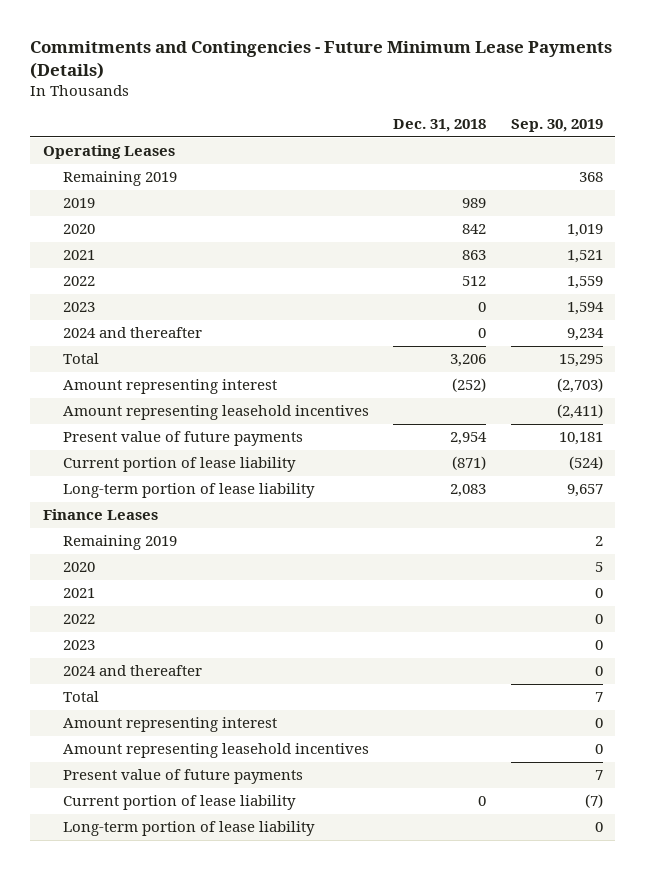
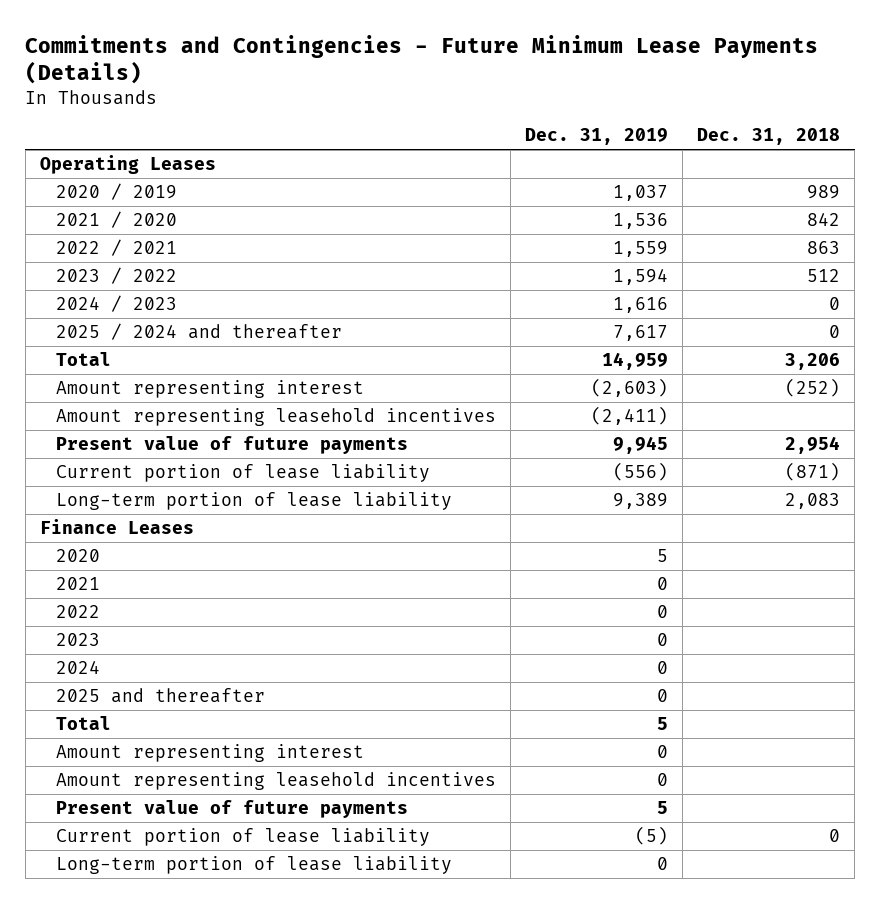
[510,119,603,133] Sep. 30, 2019 -> none
none -> [525,128,669,146] Dec. 31, 2019
[62,171,177,187] Remaining 2019 -> none
[62,198,95,209] 2019 -> [55,183,177,201] 2020 / 2019
[62,224,95,235] 2020 -> [55,211,177,229] 2021 / 2020
[62,250,95,261] 2021 -> [55,239,177,257] 2022 / 2021
[62,276,95,287] 2022 -> [55,267,177,285] 2023 / 2022
[62,302,95,313] 2023 -> [55,295,177,313] 2024 / 2023
[62,327,202,339] 2024 and thereafter -> [55,323,342,341] 2025 / 2024 and thereafter
[62,535,177,551] Remaining 2019 -> none
none -> [55,660,100,675] 2024
[62,665,202,677] 2024 and thereafter -> [55,688,265,704] 2025 and thereafter

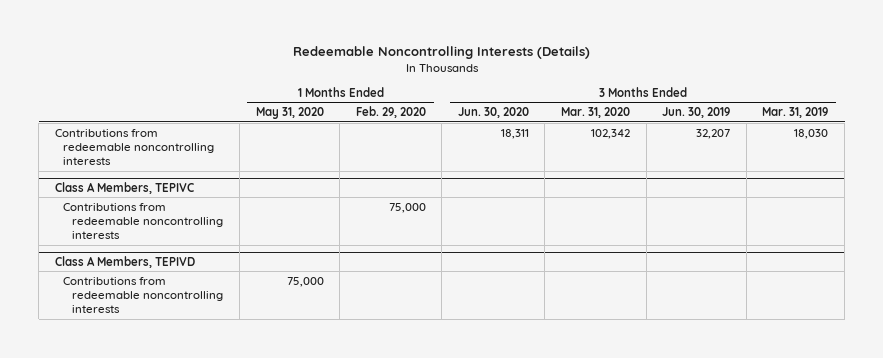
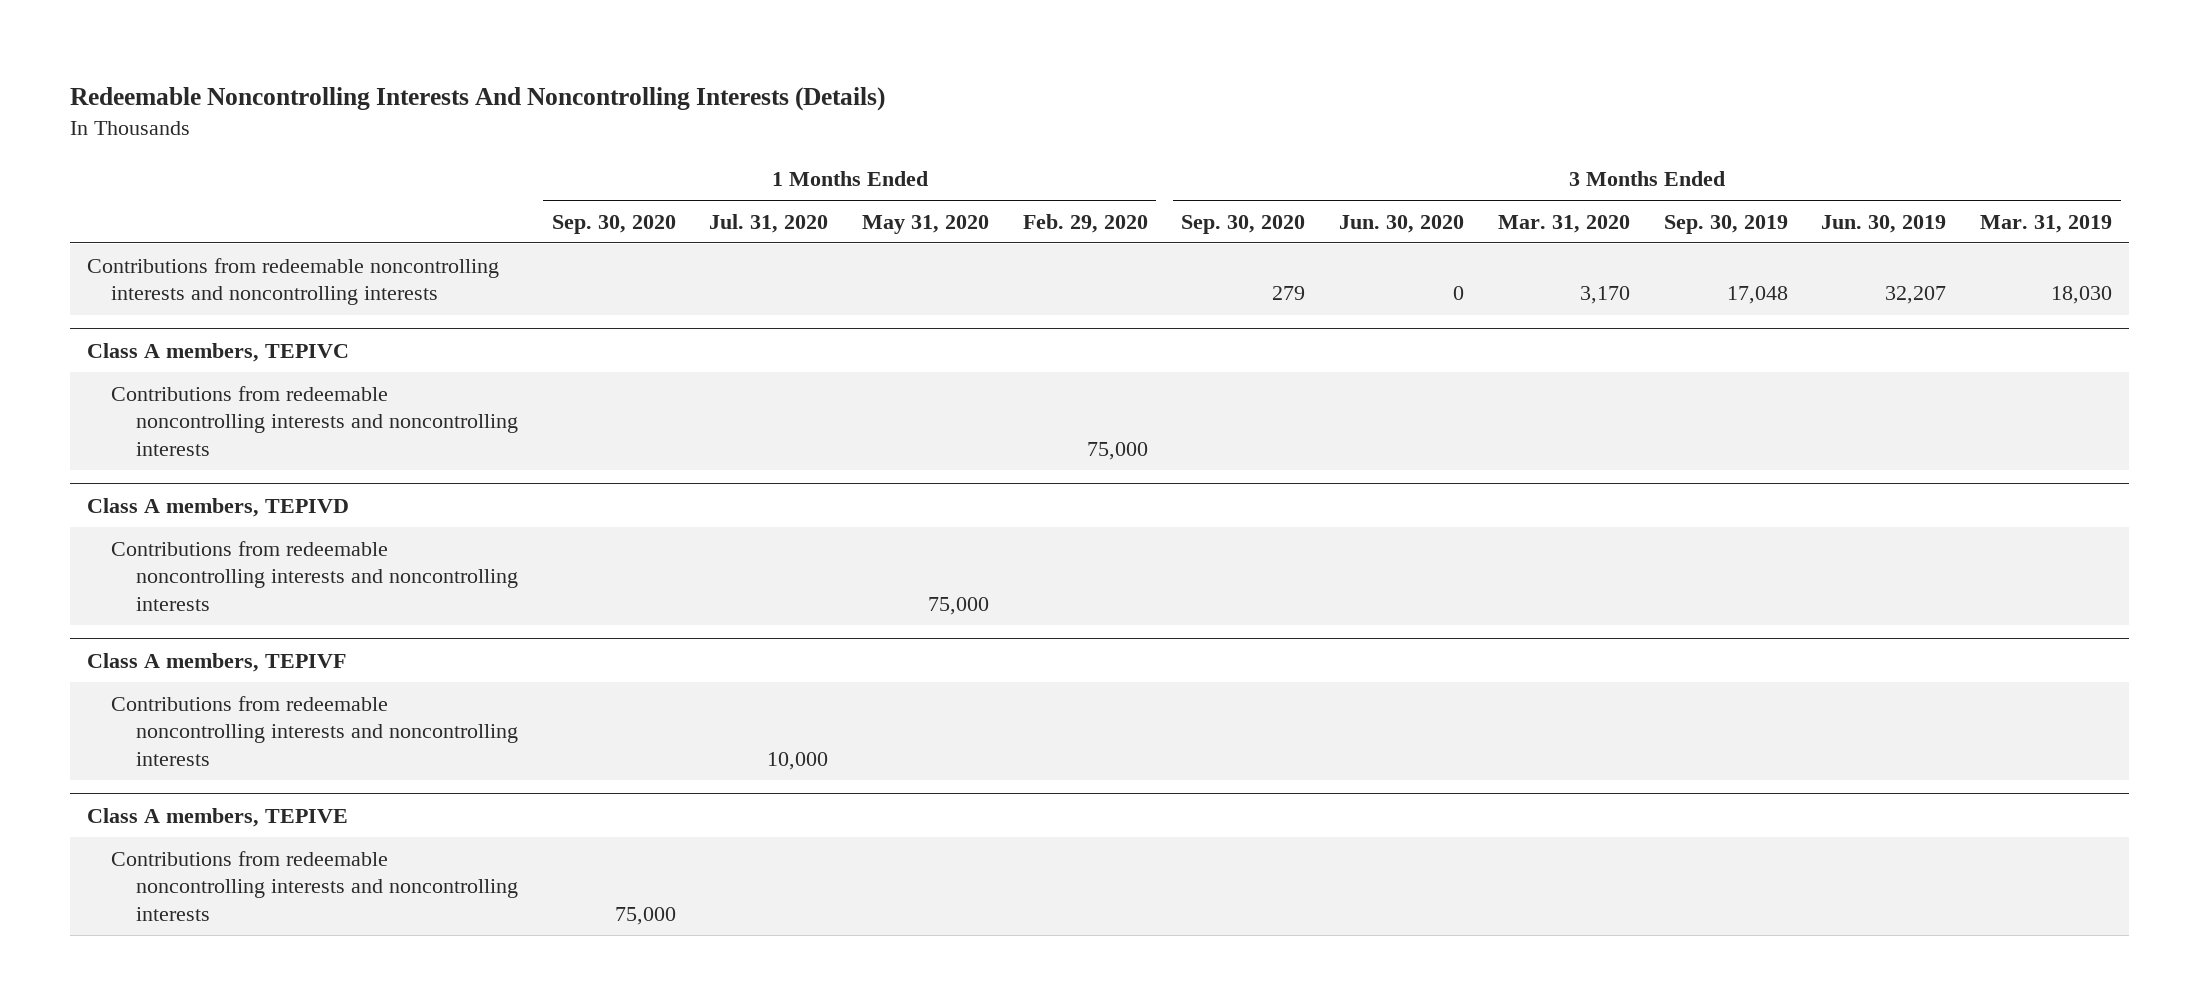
[292,46,590,60] Redeemable Noncontrolling Interests (Details) -> [70,86,886,111] Redeemable Noncontrolling Interests And Noncontrolling Interests (Details)
none -> [551,214,676,234] Sep. 30, 2020
none -> [709,213,829,233] Jul. 31, 2020
none -> [1181,214,1306,234] Sep. 30, 2020
none -> [1663,214,1788,234] Sep. 30, 2019
[54,128,215,166] Contributions from redeemable noncontrolling interests -> [87,257,500,306] Contributions from redeemable noncontrolling interests and noncontrolling interests
[500,128,529,139] 18,311 -> [1453,286,1465,301] 0
[591,128,631,139] 102,342 -> [1579,286,1630,305] 3,170
[54,181,194,194] Class A Members, TEPIVC -> [87,342,350,362] Class A members, TEPIVC
[63,202,224,240] Contributions from redeemable noncontrolling interests -> [111,385,518,456] Contributions from redeemable noncontrolling interests and noncontrolling interests
[54,255,195,268] Class A Members, TEPIVD -> [87,497,350,517] Class A members, TEPIVD
[63,276,224,314] Contributions from redeemable noncontrolling interests -> [111,540,518,611] Contributions from redeemable noncontrolling interests and noncontrolling interests
none -> [87,652,347,672] Class A members, TEPIVF
none -> [111,695,518,766] Contributions from redeemable noncontrolling interests and noncontrolling interests
none -> [87,807,349,827] Class A members, TEPIVE
none -> [111,850,518,921] Contributions from redeemable noncontrolling interests and noncontrolling interests

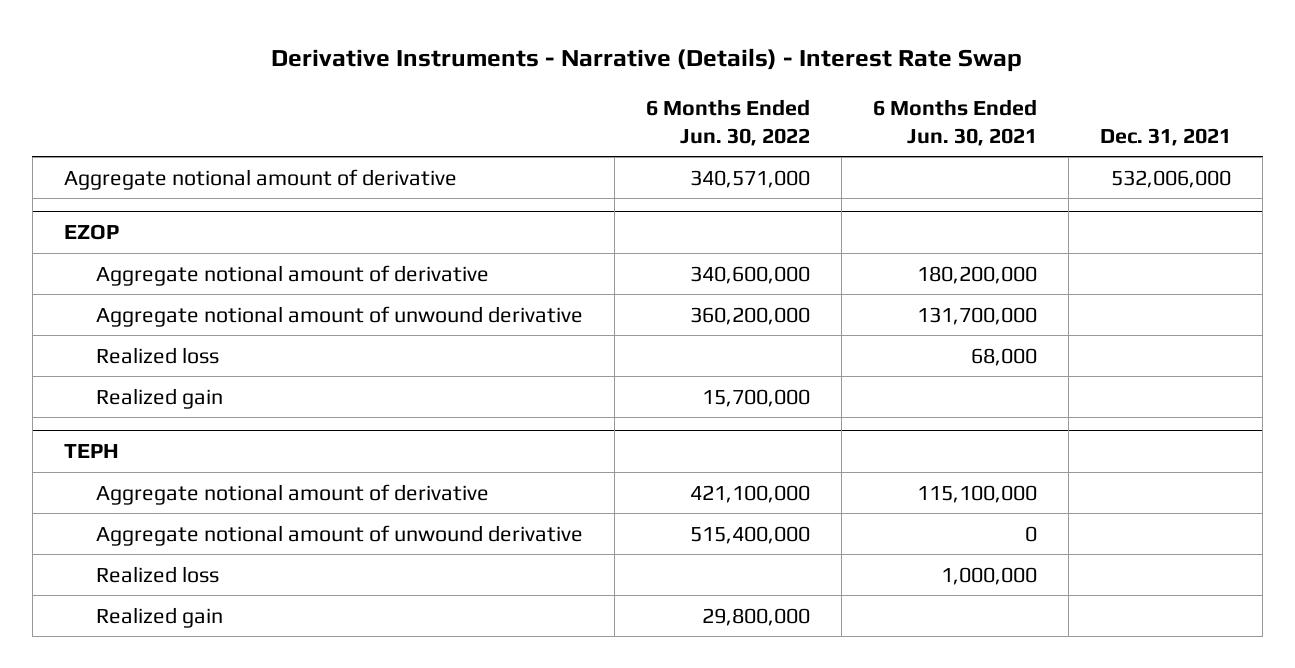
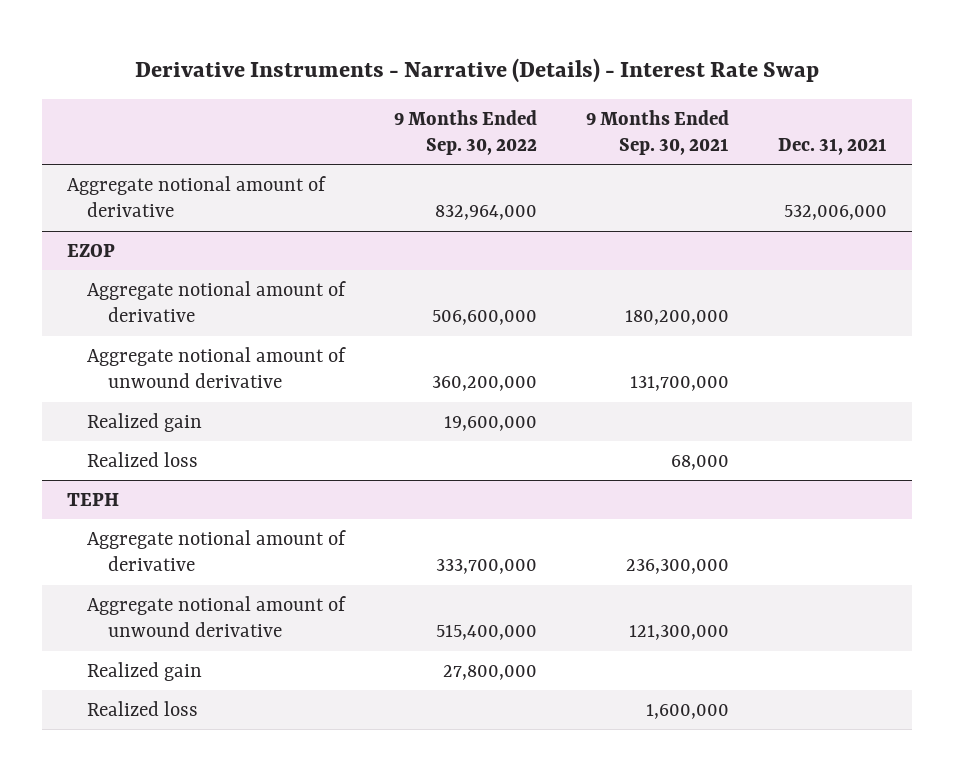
[645,98,810,146] 6 Months Ended Jun. 30, 2022 -> none
[872,98,1037,146] 6 Months Ended Jun. 30, 2021 -> none
none -> [394,109,538,155] 9 Months Ended Sep. 30, 2022
none -> [586,109,730,155] 9 Months Ended Sep. 30, 2021
[95,346,219,364] Realized loss -> [87,451,199,467] Realized loss
[95,565,219,583] Realized loss -> [87,700,199,716] Realized loss

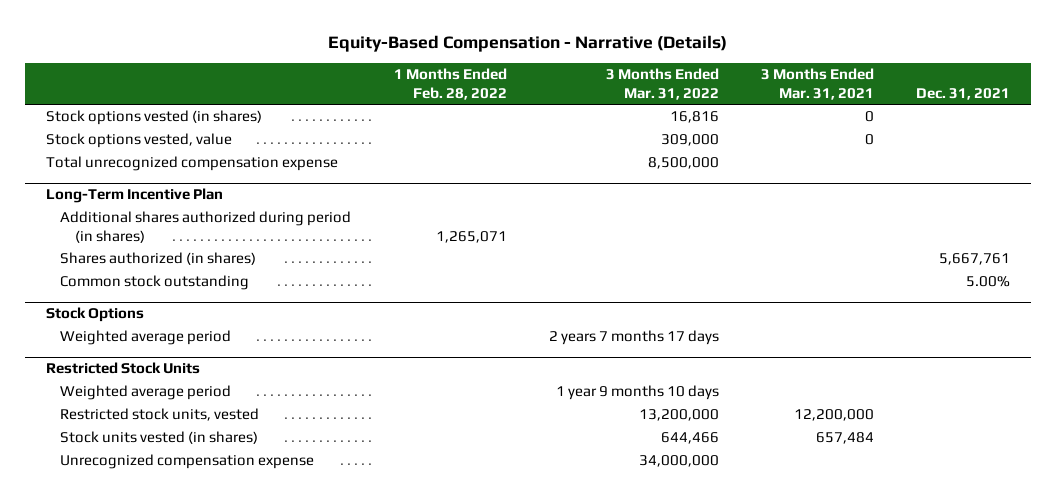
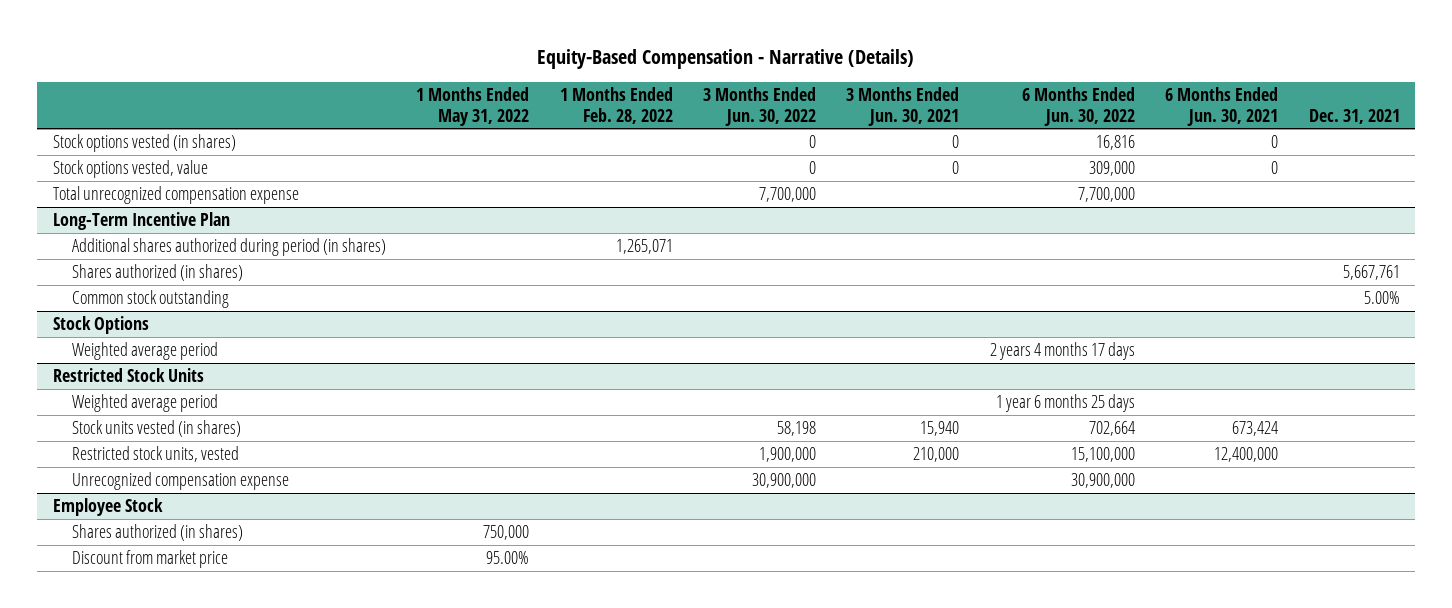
[605,68,719,100] 3 Months Ended Mar. 31, 2022 -> none
[760,68,874,100] 3 Months Ended Mar. 31, 2021 -> none
none -> [416,86,530,126] 1 Months Ended May 31, 2022
none -> [702,86,816,126] 3 Months Ended Jun. 30, 2022
none -> [846,86,960,126] 3 Months Ended Jun. 30, 2021
none -> [1021,86,1135,126] 6 Months Ended Jun. 30, 2022
none -> [1165,86,1279,126] 6 Months Ended Jun. 30, 2021
[60,408,260,422] Restricted stock units, vested -> [71,446,239,463] Restricted stock units, vested
none -> [52,498,163,517] Employee Stock
none -> [71,524,243,542] Shares authorized (in shares)
none -> [71,550,228,569] Discount from market price

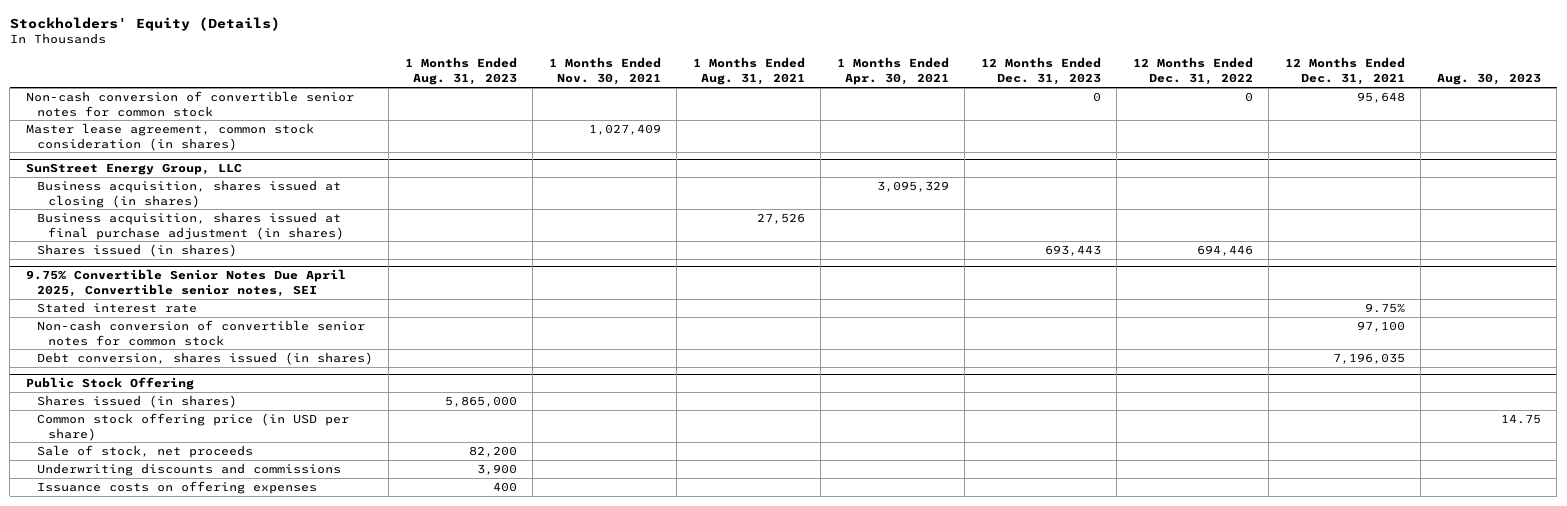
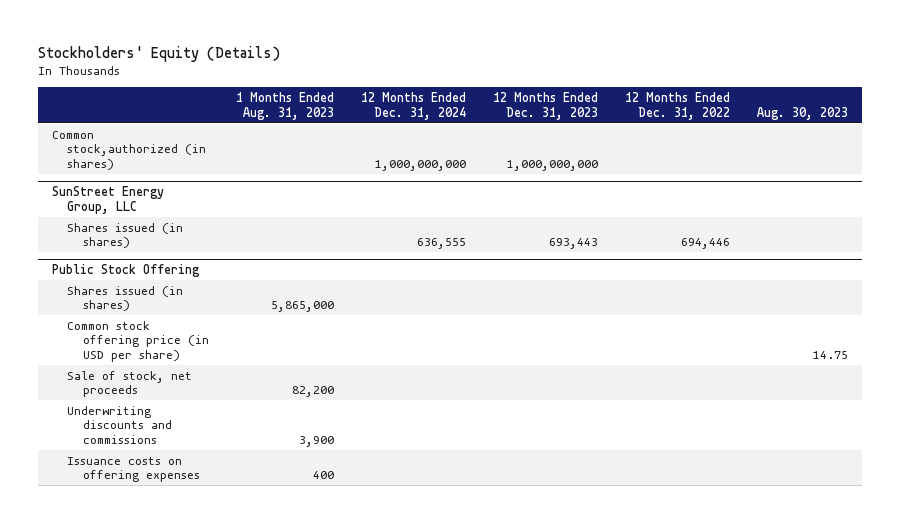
[548,57,661,86] 1 Months Ended Nov. 30, 2021 -> none
[692,57,805,86] 1 Months Ended Aug. 31, 2021 -> none
[836,57,949,86] 1 Months Ended Apr. 30, 2021 -> none
[1284,57,1405,86] 12 Months Ended Dec. 31, 2021 -> none
none -> [361,91,467,120] 12 Months Ended Dec. 31, 2024
[25,90,354,117] Non-cash conversion of convertible senior notes for common stock -> none
[25,122,314,151] Master lease agreement, common stock consideration (in shares) -> none
none -> [51,130,207,171] Common stock,authorized (in shares)
[36,179,341,208] Business acquisition, shares issued at closing (in shares) -> none
[36,211,344,240] Business acquisition, shares issued at final purchase adjustment (in shares) -> none
[25,269,346,297] 9.75% Convertible Senior Notes Due April 2025, Convertible senior notes, SEI -> none
[36,301,197,313] Stated interest rate -> none
[36,319,365,346] Non-cash conversion of convertible senior notes for common stock -> none
[36,351,373,365] Debt conversion, shares issued (in shares) -> none

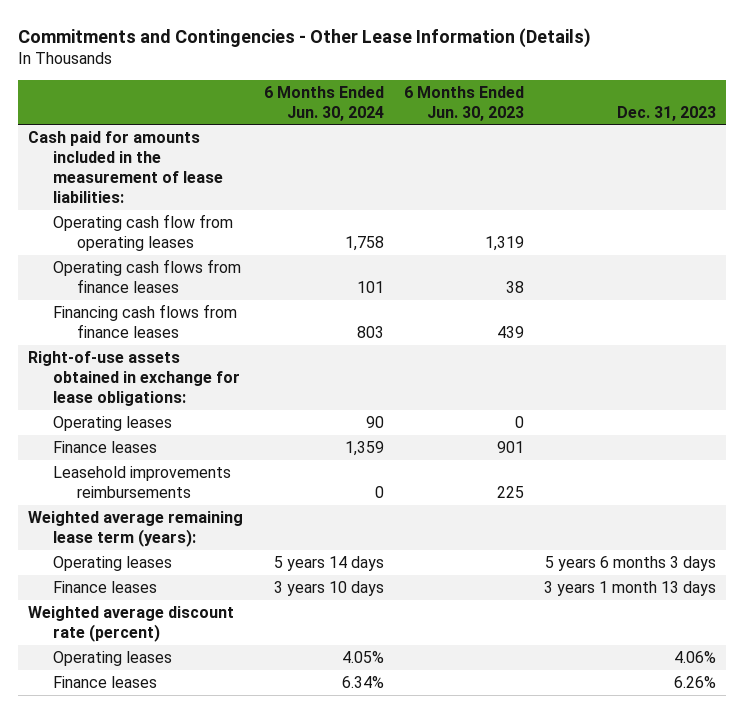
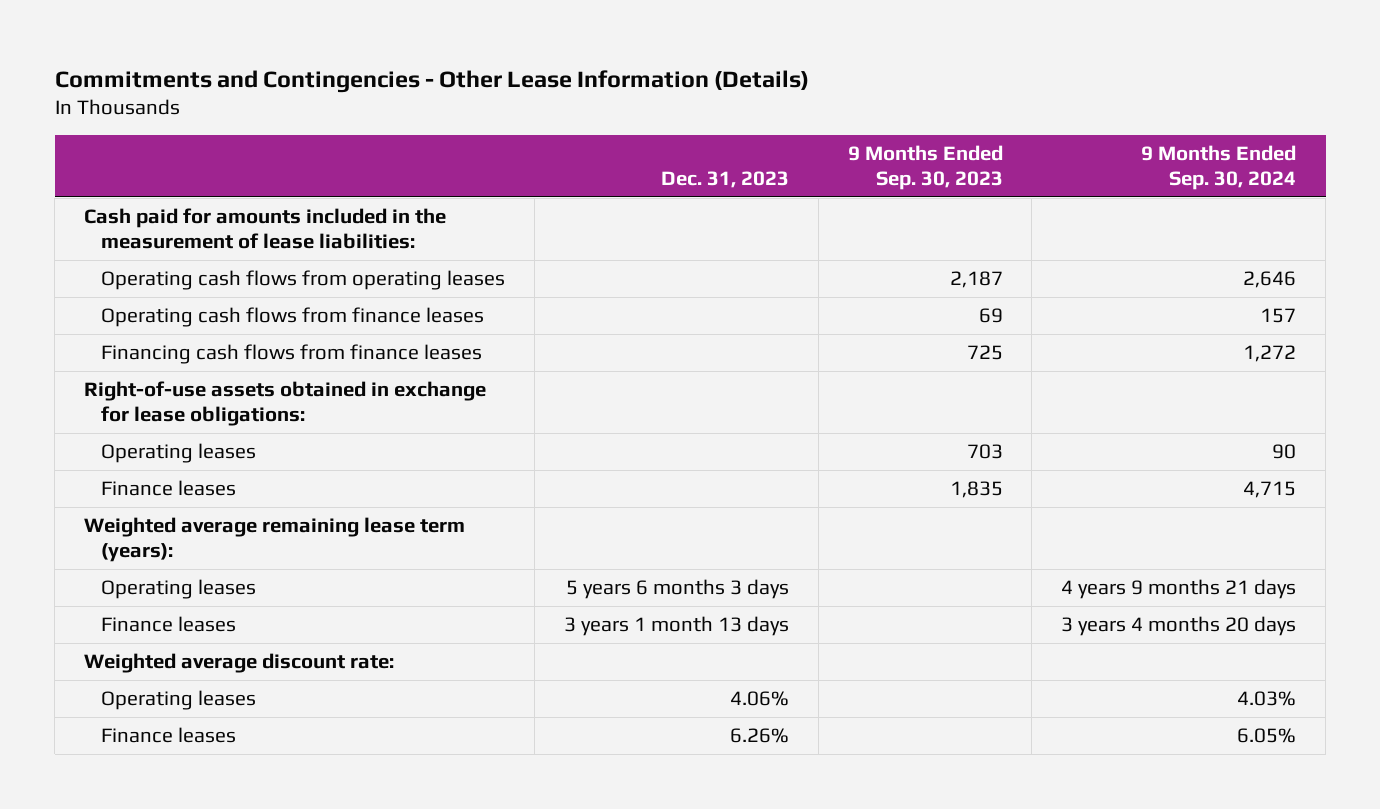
[263,85,384,121] 6 Months Ended Jun. 30, 2024 -> none
[403,85,524,121] 6 Months Ended Jun. 30, 2023 -> none
none -> [847,145,1003,190] 9 Months Ended Sep. 30, 2023
none -> [1141,145,1297,190] 9 Months Ended Sep. 30, 2024
[52,213,233,252] Operating cash flow from operating leases -> [101,270,506,291] Operating cash flows from operating leases
[52,465,231,499] Leasehold improvements reimbursements -> none
[28,605,235,643] Weighted average discount rate (percent) -> [84,653,395,674] Weighted average discount rate:

